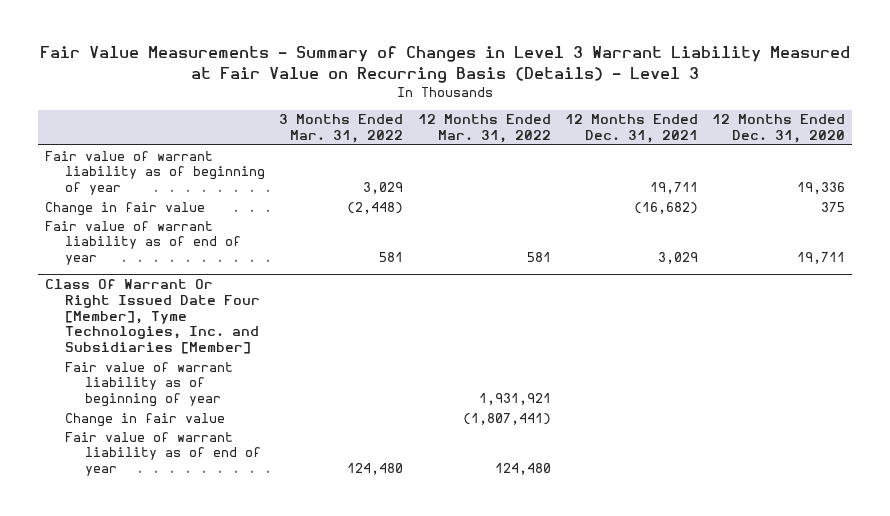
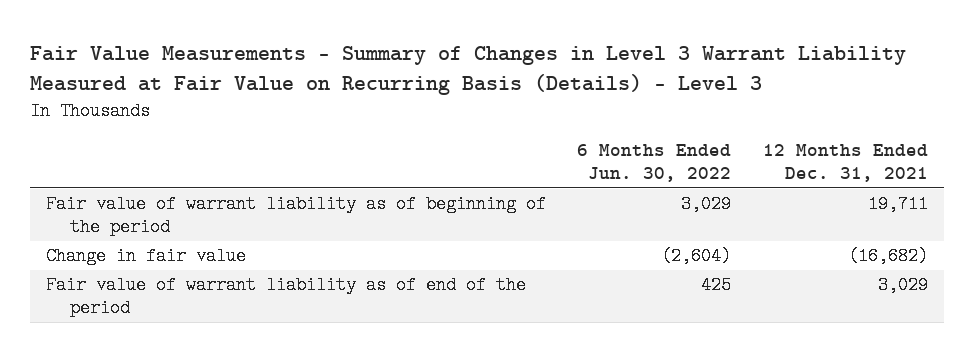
[279,114,404,143] 3 Months Ended Mar. 31, 2022 -> none
[417,114,551,143] 12 Months Ended Mar. 31, 2022 -> none
[712,114,846,143] 12 Months Ended Dec. 31, 2020 -> none
none -> [577,144,732,183] 6 Months Ended Jun. 30, 2022
[45,150,265,195] Fair value of warrant liability as of beginning of year -> [45,195,546,237] Fair value of warrant liability as of beginning of the period
[45,279,260,355] Class Of Warrant Or Right Issued Date Four [Member], Tyme Technologies, Inc. and Subsidiaries [Member] -> none
[64,361,233,407] Fair value of warrant liability as of beginning of year -> none
[64,412,225,427] Change in fair value -> none
[64,431,261,476] Fair value of warrant liability as of end of year -> none
[45,220,241,265] Fair value of warrant liability as of end of year -> [45,276,526,318] Fair value of warrant liability as of end of the period

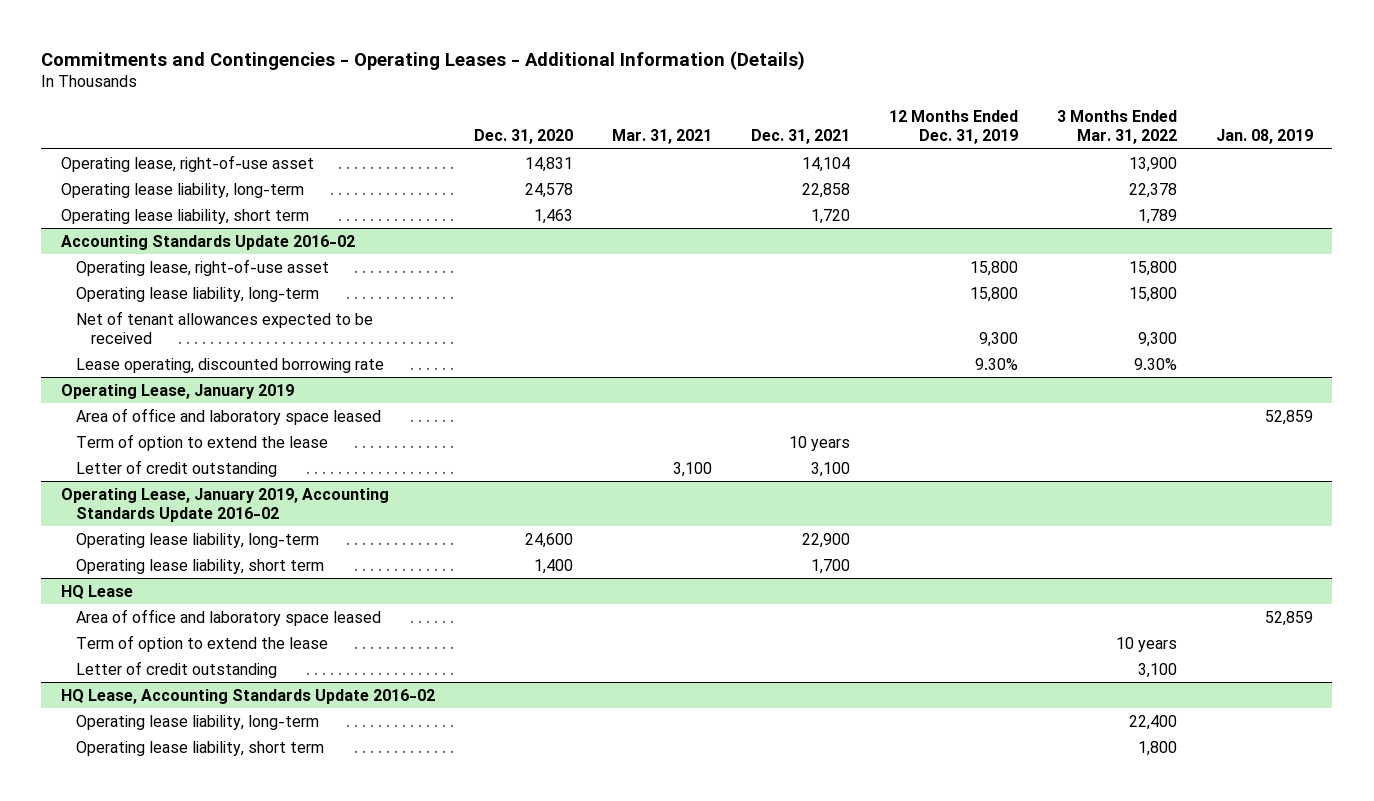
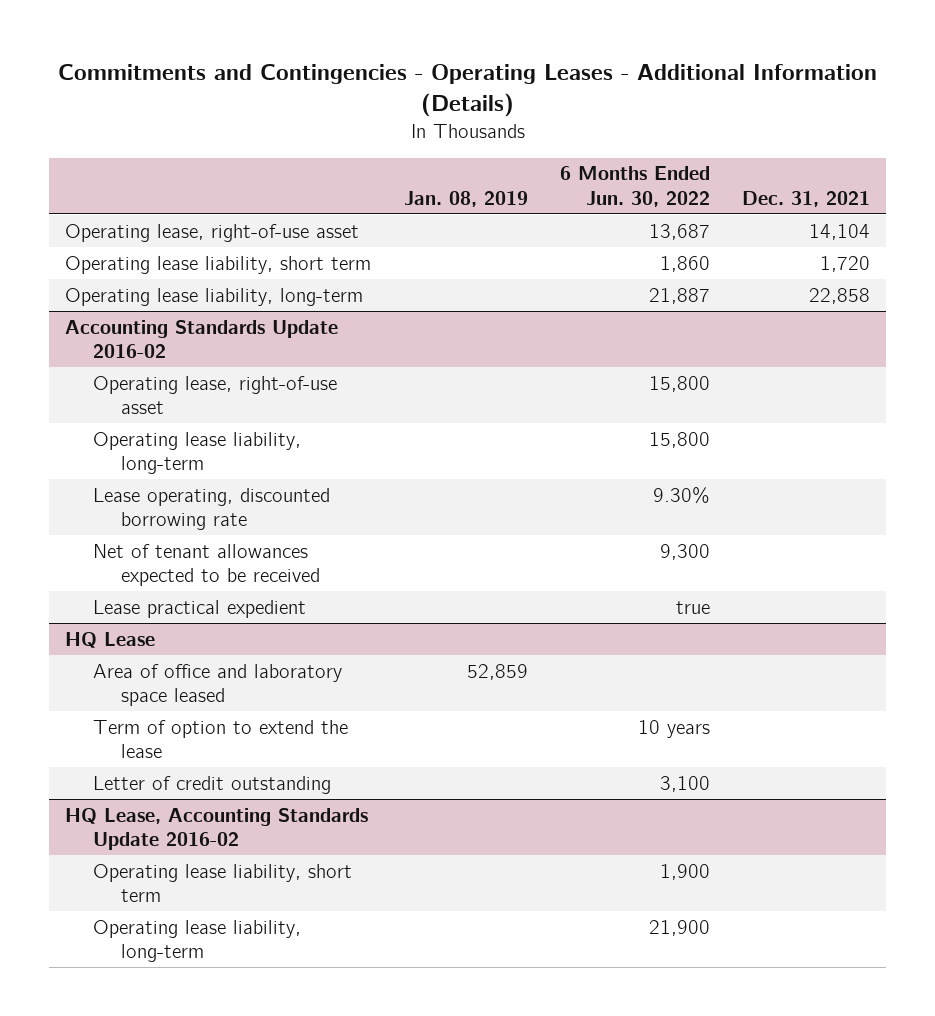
[473,129,573,145] Dec. 31, 2020 -> none
[611,129,712,145] Mar. 31, 2021 -> none
[888,109,1018,145] 12 Months Ended Dec. 31, 2019 -> none
[1056,109,1177,145] 3 Months Ended Mar. 31, 2022 -> none
none -> [559,166,710,207] 6 Months Ended Jun. 30, 2022
[60,182,304,198] Operating lease liability, long-term -> [65,287,364,306] Operating lease liability, long-term
[60,383,294,399] Operating Lease, January 2019 -> none
[75,407,381,425] Area of office and laboratory space leased -> none
[75,433,328,451] Term of option to extend the lease -> none
[75,459,277,477] Letter of credit outstanding -> none
[60,487,389,523] Operating Lease, January 2019, Accounting Standards Update 2016-02 -> none
[75,532,319,548] Operating lease liability, long-term -> none
[75,558,324,574] Operating lease liability, short term -> none
[75,310,373,345] Net of tenant allowances expected to be received -> [93,543,320,587] Net of tenant allowances expected to be received
none -> [93,599,307,618] Lease practical expedient
[75,714,319,730] Operating lease liability, long-term -> [93,919,302,963] Operating lease liability, long-term

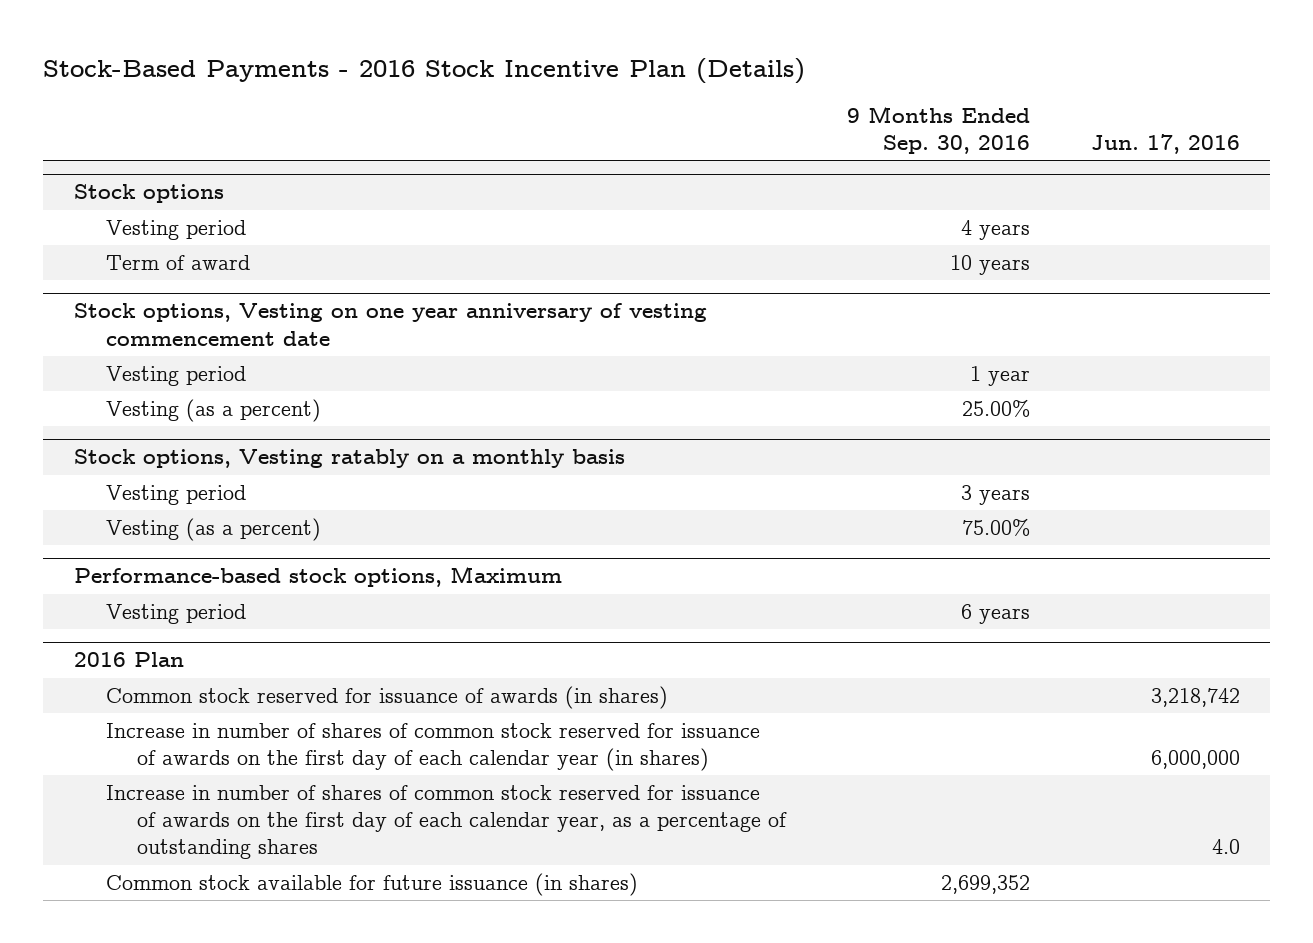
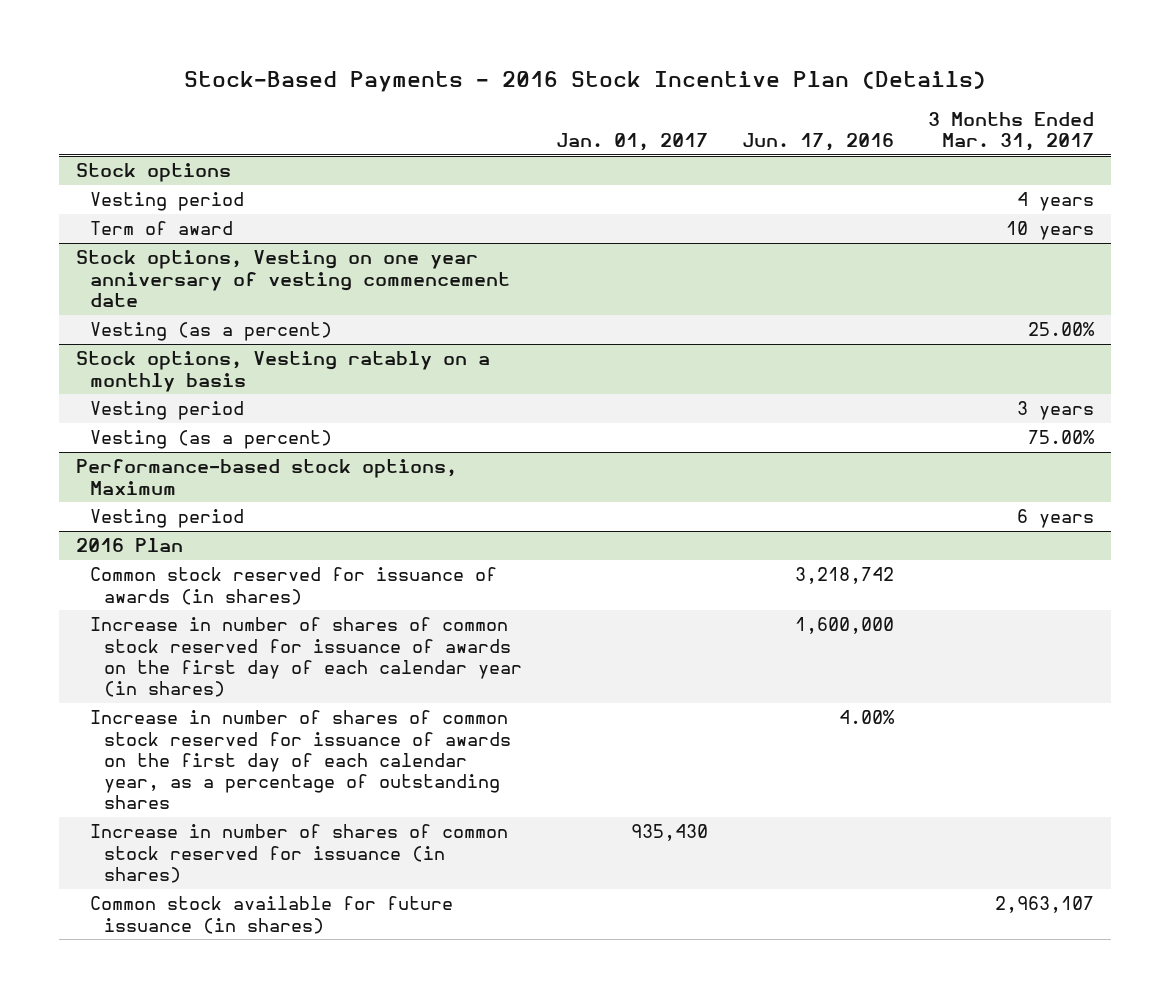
[846,105,1030,155] 9 Months Ended Sep. 30, 2016 -> none
none -> [555,132,708,151] Jan. 01, 2017
none -> [927,111,1094,151] 3 Months Ended Mar. 31, 2017
[105,365,246,386] Vesting period -> none
[1150,750,1240,770] 6,000,000 -> [794,617,894,635] 1,600,000
[1211,839,1240,855] 4.0 -> [838,710,895,725] 4.00%
none -> [89,824,508,883] Increase in number of shares of common stock reserved for issuance (in shares)

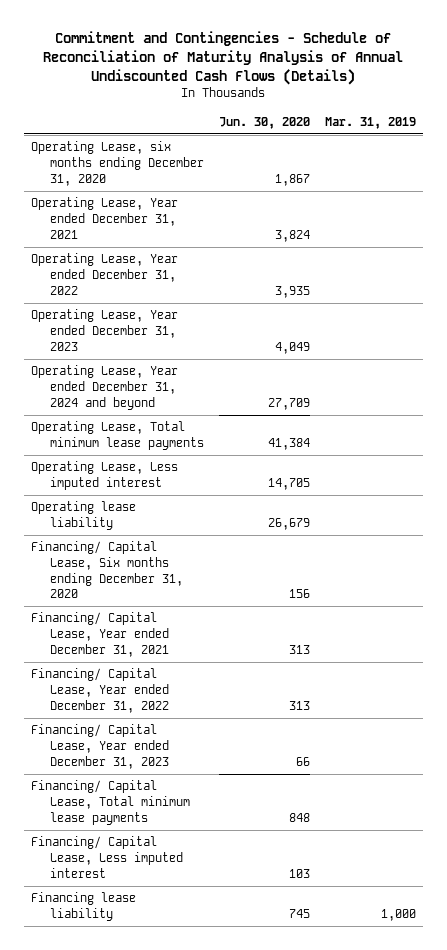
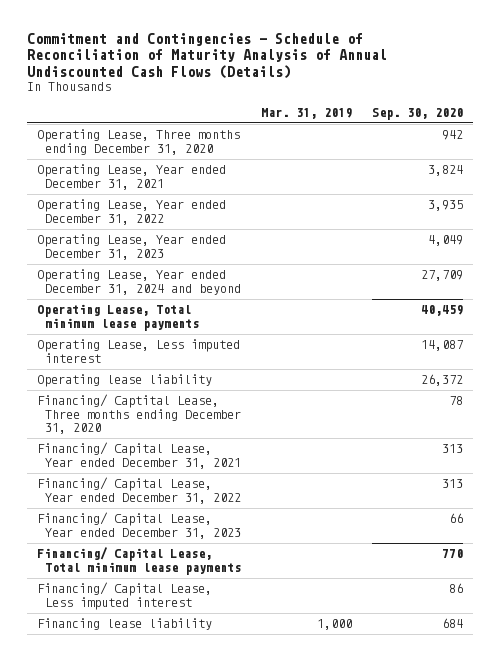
[218,116,310,129] Jun. 30, 2020 -> none
none -> [372,108,464,121] Sep. 30, 2020
[31,141,205,186] Operating Lease, six months ending December 31, 2020 -> [37,129,241,155] Operating Lease, Three months ending December 31, 2020
[31,541,184,599] Financing/ Capital Lease, Six months ending December 31, 2020 -> [37,394,242,435] Financing/ Captital Lease, Three months ending December 31, 2020

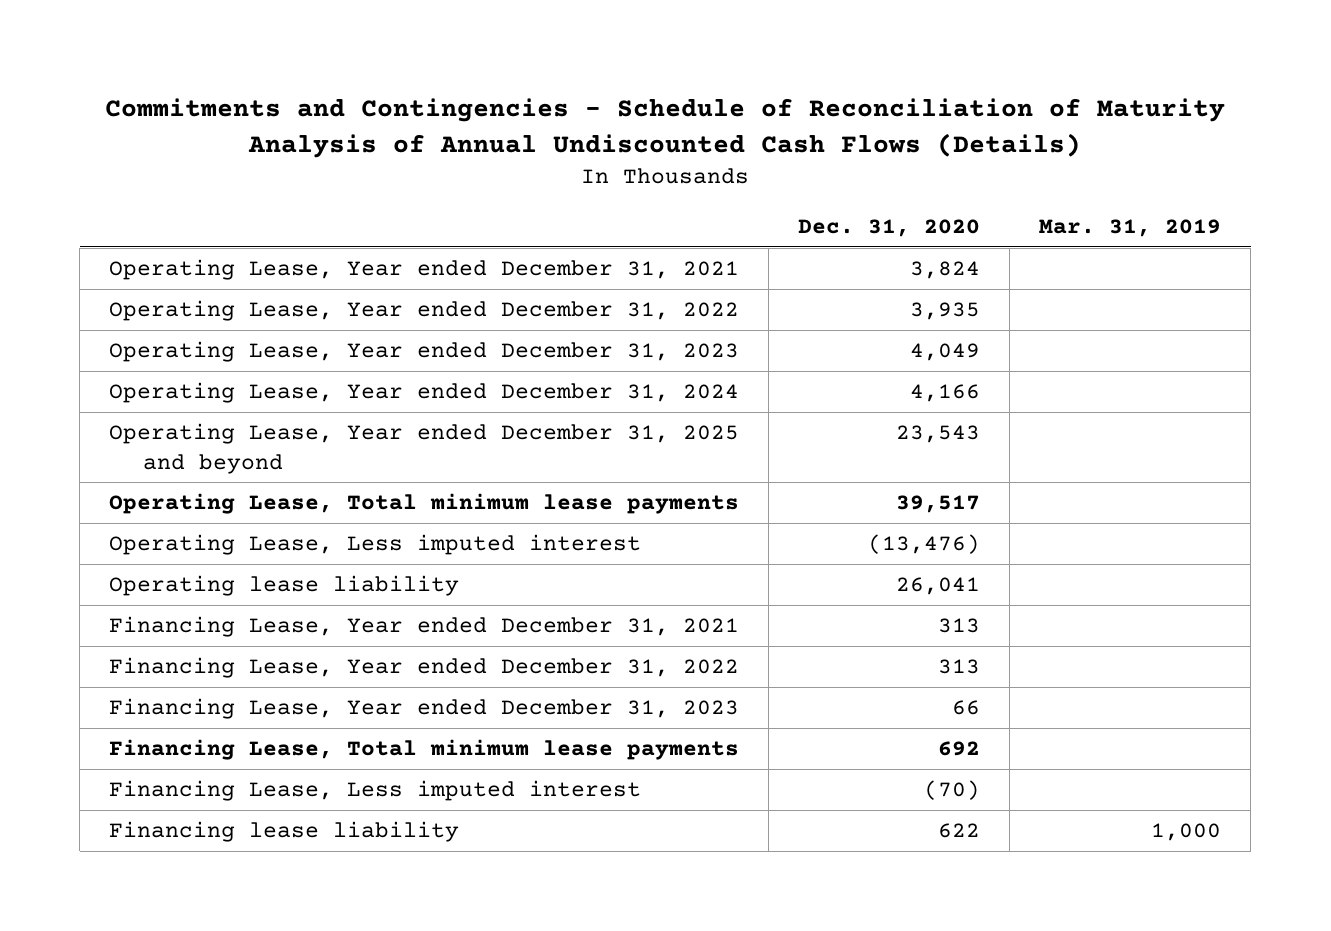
[27,32,388,79] Commitment and Contingencies - Schedule of Reconciliation of Maturity Analysis of Annual Undiscounted Cash Flows (Details) -> [105,97,1226,158] Commitments and Contingencies - Schedule of Reconciliation of Maturity Analysis of Annual Undiscounted Cash Flows (Details)
[372,108,464,121] Sep. 30, 2020 -> none
none -> [798,218,981,237] Dec. 31, 2020
[37,129,241,155] Operating Lease, Three months ending December 31, 2020 -> none
[37,269,242,295] Operating Lease, Year ended December 31, 2024 and beyond -> [109,382,740,404] Operating Lease, Year ended December 31, 2024
none -> [109,423,740,474] Operating Lease, Year ended December 31, 2025 and beyond
[37,394,242,435] Financing/ Captital Lease, Three months ending December 31, 2020 -> none
[37,442,242,469] Financing/ Capital Lease, Year ended December 31, 2021 -> [109,616,740,638] Financing Lease, Year ended December 31, 2021
[37,477,242,504] Financing/ Capital Lease, Year ended December 31, 2022 -> [109,657,740,679] Financing Lease, Year ended December 31, 2022
[37,512,242,539] Financing/ Capital Lease, Year ended December 31, 2023 -> [109,698,740,720] Financing Lease, Year ended December 31, 2023
[37,547,242,575] Financing/ Capital Lease, Total minimum lease payments -> [109,739,740,761] Financing Lease, Total minimum lease payments
[37,582,213,610] Financing/ Capital Lease, Less imputed interest -> [109,780,642,802] Financing Lease, Less imputed interest

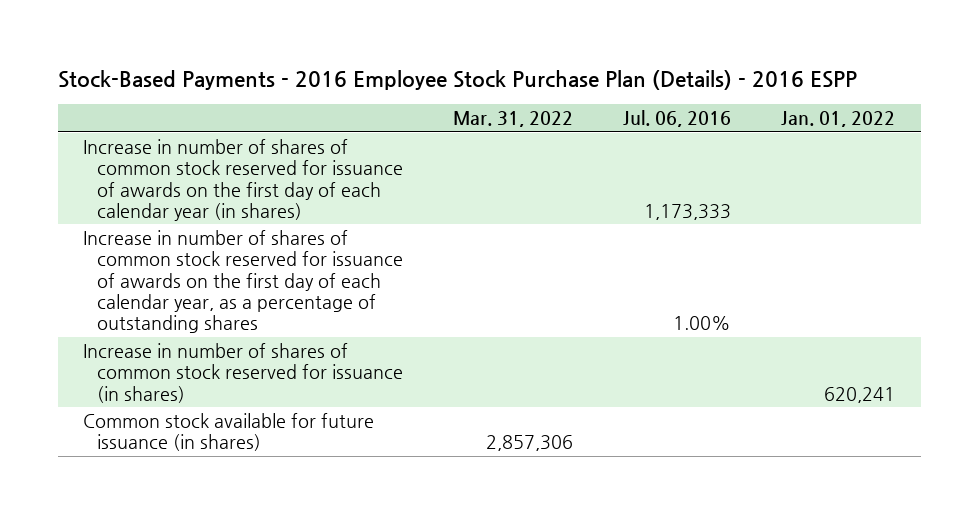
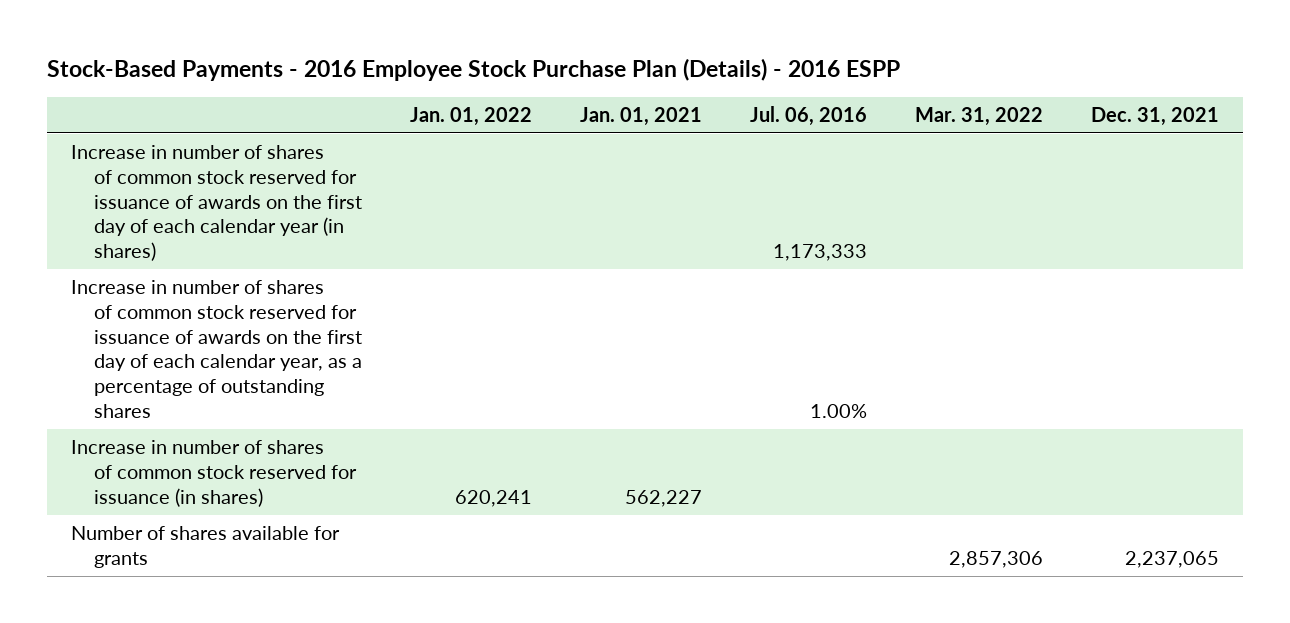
none -> [579,106,702,126] Jan. 01, 2021
none -> [1091,106,1220,126] Dec. 31, 2021
[83,413,375,452] Common stock available for future issuance (in shares) -> [70,526,340,568] Number of shares available for grants

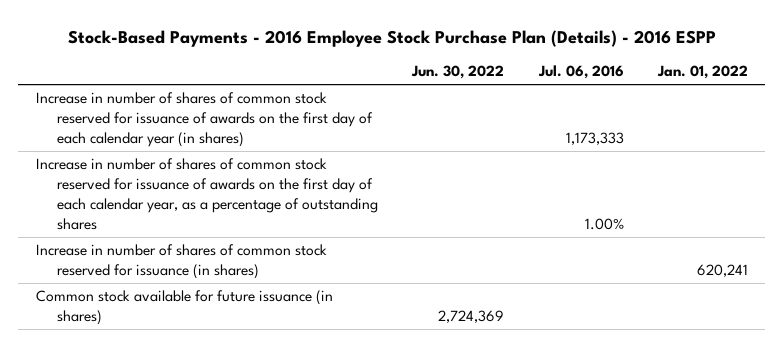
[579,106,702,126] Jan. 01, 2021 -> none
[914,106,1043,126] Mar. 31, 2022 -> none
[1091,106,1220,126] Dec. 31, 2021 -> none
none -> [411,65,505,80] Jun. 30, 2022
[70,526,340,568] Number of shares available for grants -> [35,290,333,326] Common stock available for future issuance (in shares)

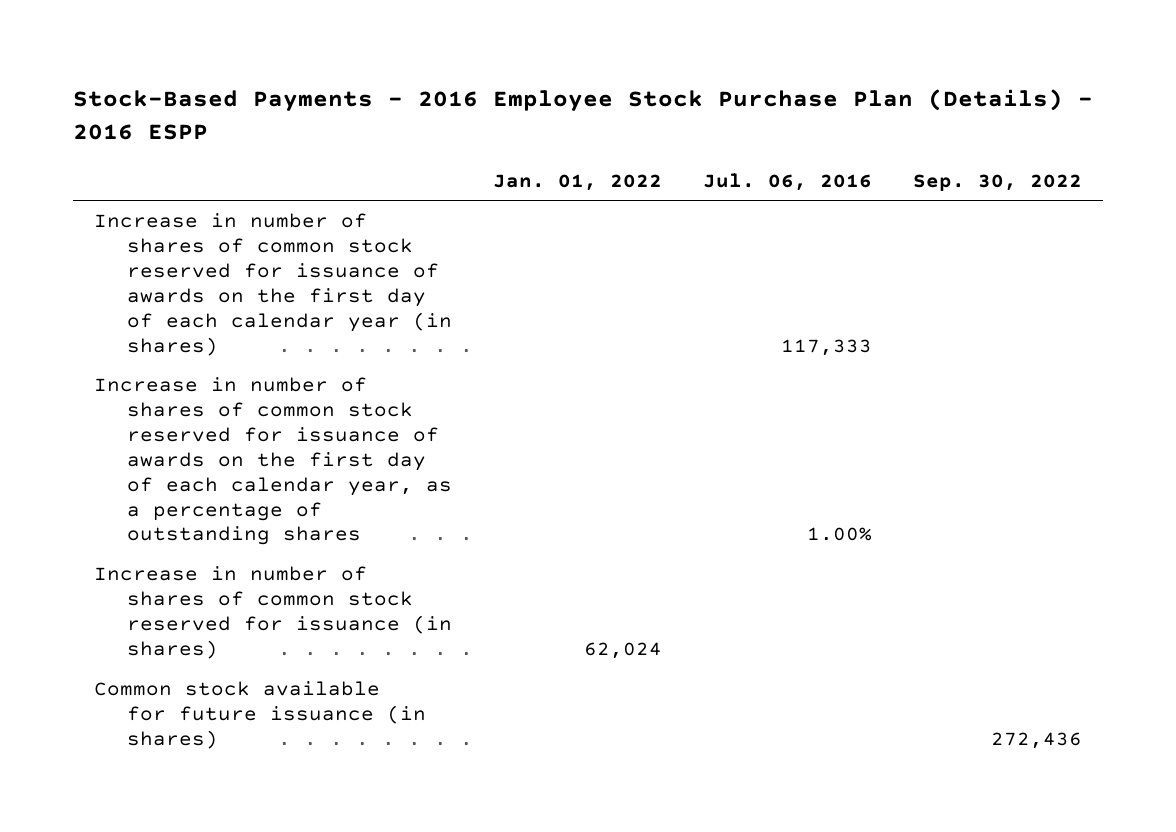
[411,65,505,80] Jun. 30, 2022 -> none
none -> [913,173,1083,191] Sep. 30, 2022
[565,132,624,146] 1,173,333 -> [781,338,873,356] 117,333
[697,264,749,278] 620,241 -> [584,641,663,659] 62,024

